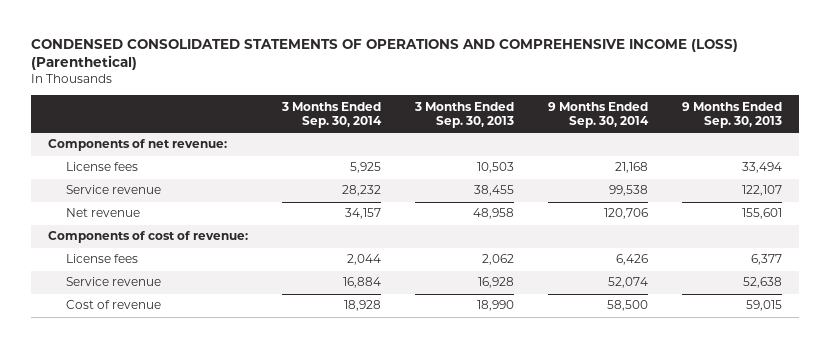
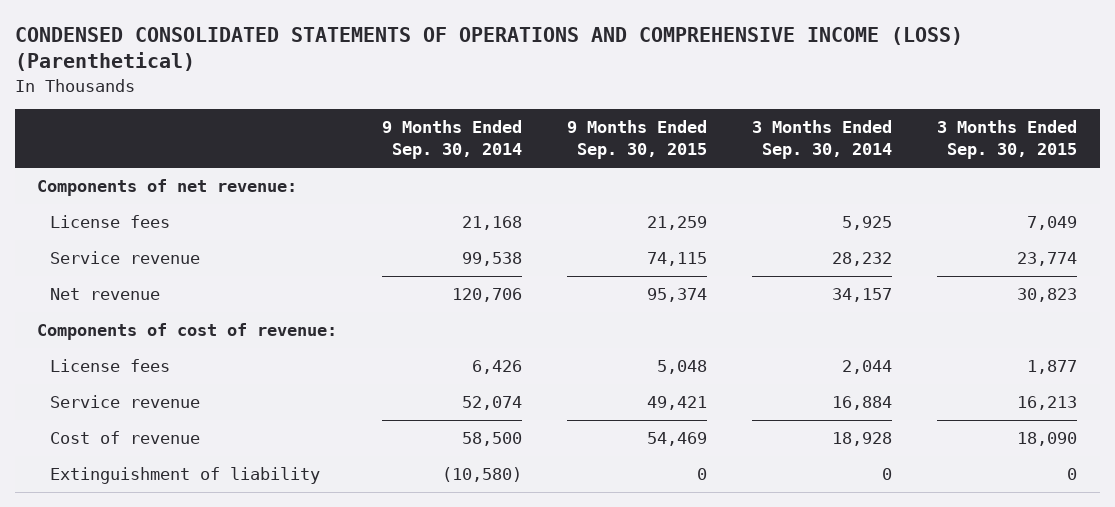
[413,101,514,129] 3 Months Ended Sep. 30, 2013 -> none
[681,101,782,129] 9 Months Ended Sep. 30, 2013 -> none
none -> [567,120,708,160] 9 Months Ended Sep. 30, 2015
none -> [937,120,1078,160] 3 Months Ended Sep. 30, 2015
none -> [49,467,320,485] Extinguishment of liability

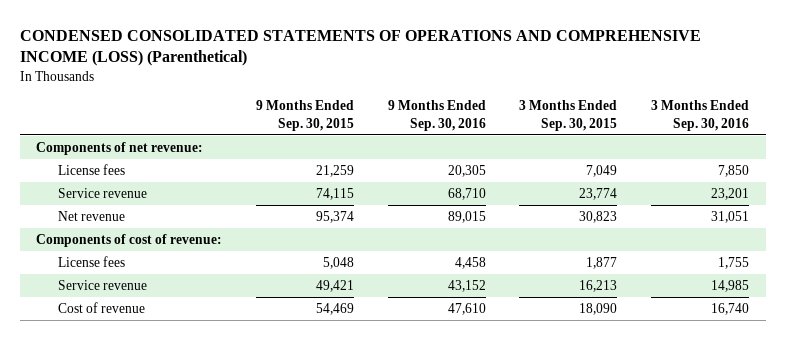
[382,120,523,160] 9 Months Ended Sep. 30, 2014 -> none
[752,120,893,160] 3 Months Ended Sep. 30, 2014 -> none
none -> [387,100,486,131] 9 Months Ended Sep. 30, 2016
none -> [651,100,750,131] 3 Months Ended Sep. 30, 2016
[49,467,320,485] Extinguishment of liability -> none

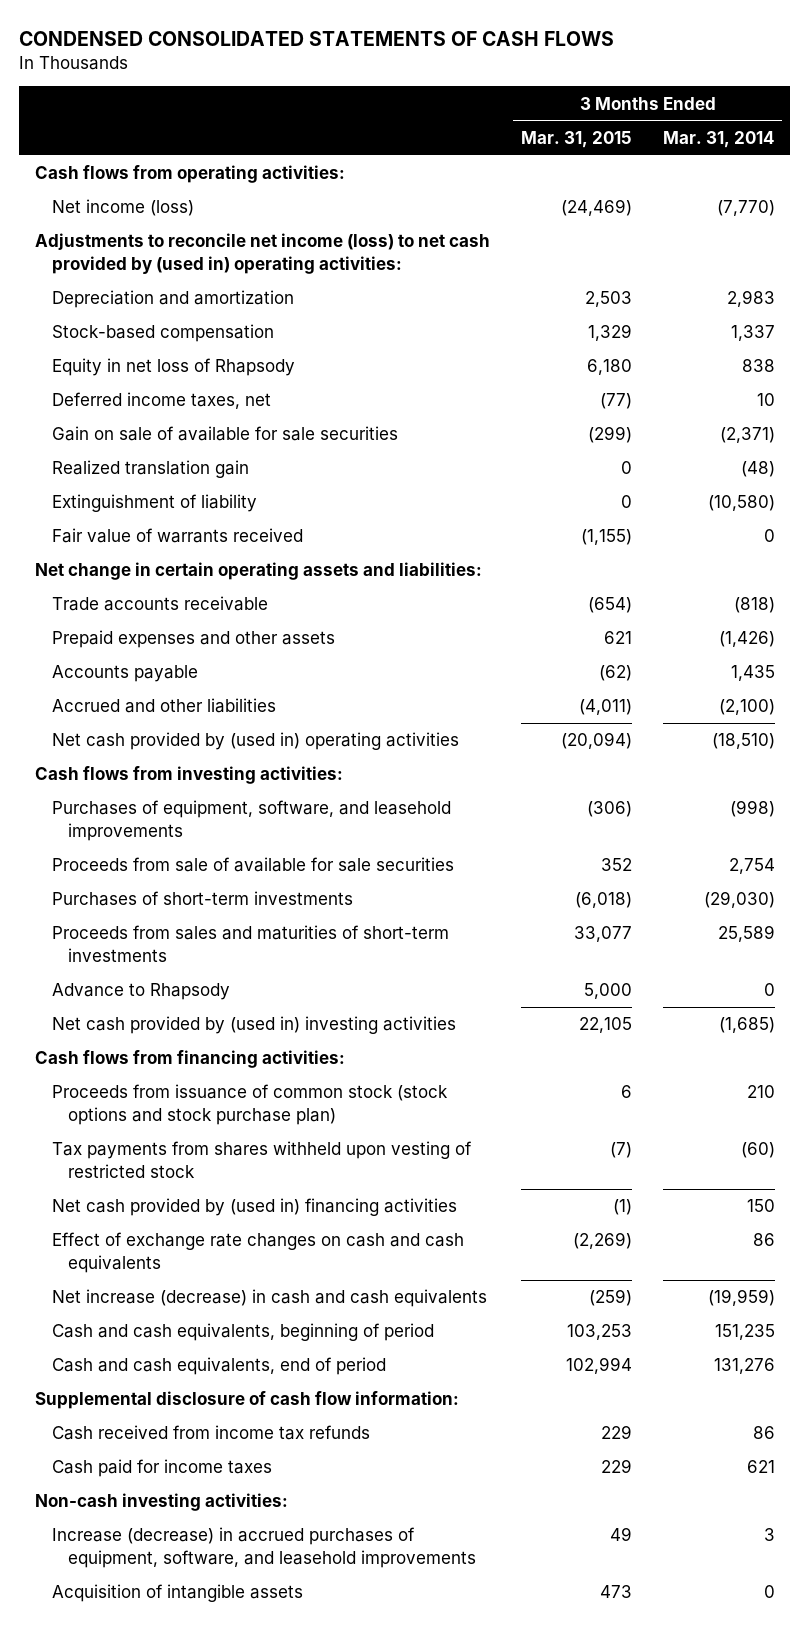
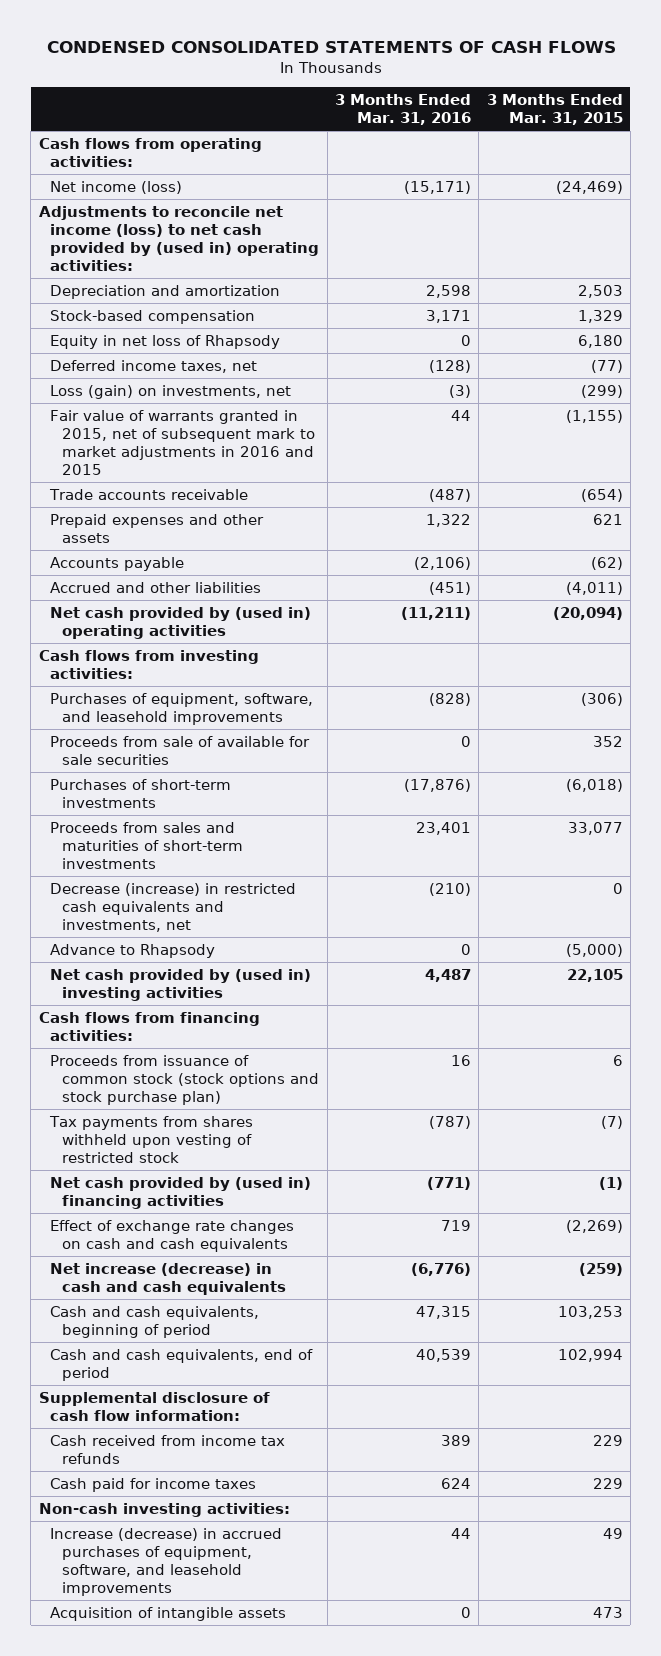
[662,130,775,148] Mar. 31, 2014 -> none
none -> [334,94,471,126] 3 Months Ended Mar. 31, 2016
[51,460,249,479] Realized translation gain -> none
[51,494,257,513] Extinguishment of liability -> none
[34,562,482,581] Net change in certain operating assets and liabilities: -> none
[51,426,398,442] Gain on sale of available for sale securities -> [50,384,292,399] Loss (gain) on investments, net
[51,528,303,544] Fair value of warrants received -> [50,409,315,475] Fair value of warrants granted in 2015, net of subsequent mark to market adjustments in 2016 and 2015
none -> [50,882,297,932] Decrease (increase) in restricted cash equivalents and investments, net
[583,983,632,1000] 5,000 -> [565,943,623,957] (5,000)

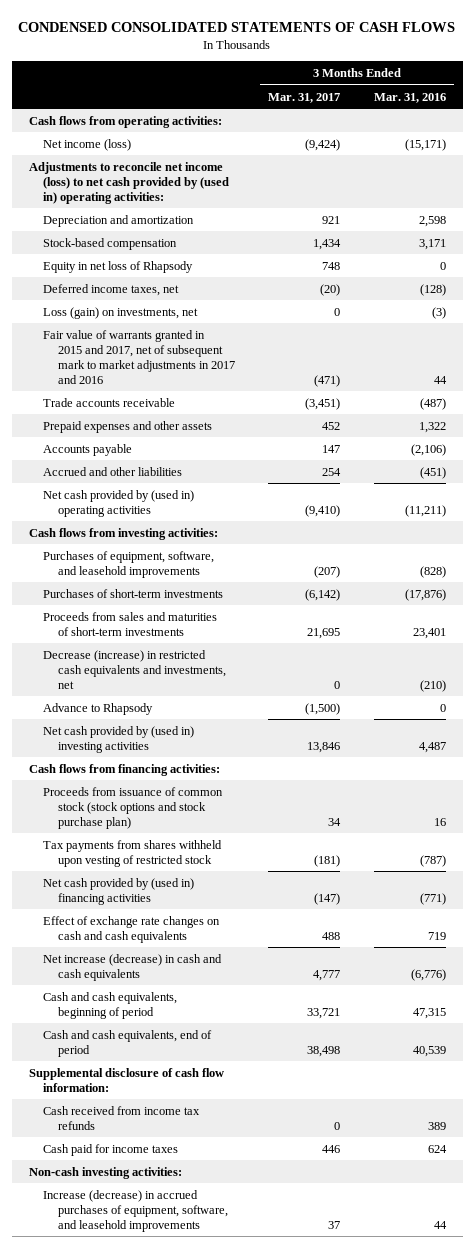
[486,94,623,126] 3 Months Ended Mar. 31, 2015 -> none
none -> [268,92,341,103] Mar. 31, 2017
[50,409,315,475] Fair value of warrants granted in 2015, net of subsequent mark to market adjustments in 2016 and 2015 -> [43,329,235,384] Fair value of warrants granted in 2015 and 2017, net of subsequent mark to market adjustments in 2017 and 2016
[50,735,311,765] Proceeds from sale of available for sale securities -> none
[50,1606,287,1621] Acquisition of intangible assets -> none

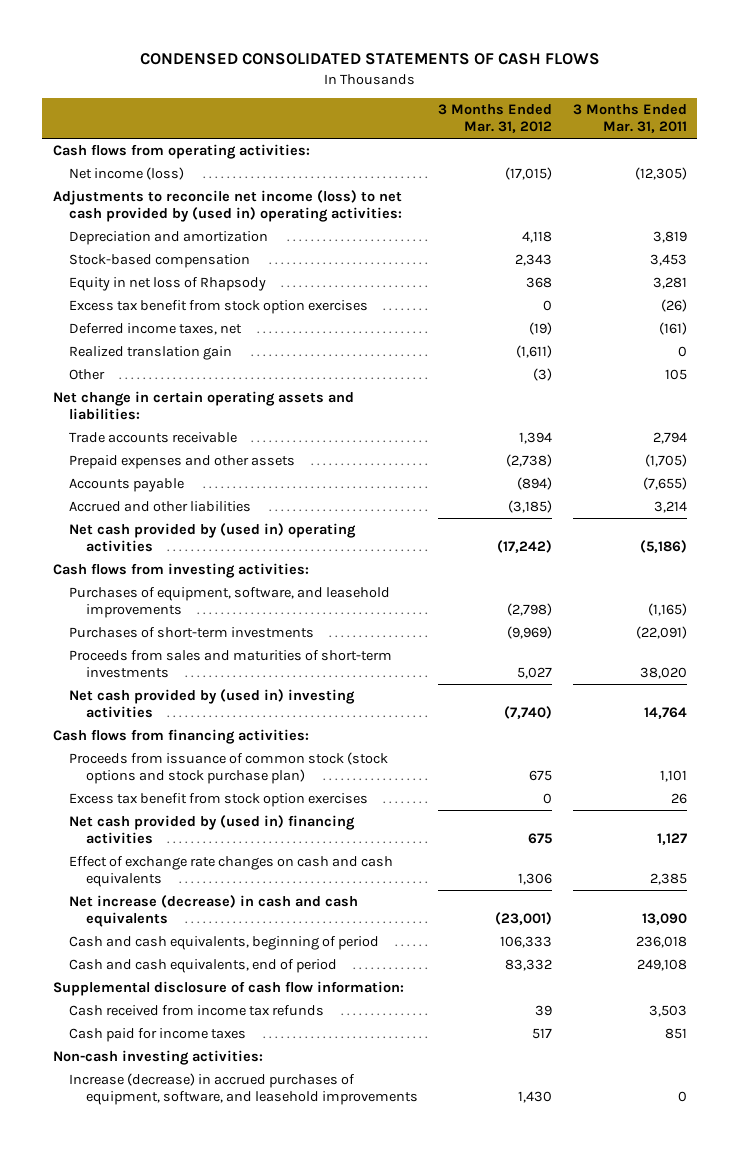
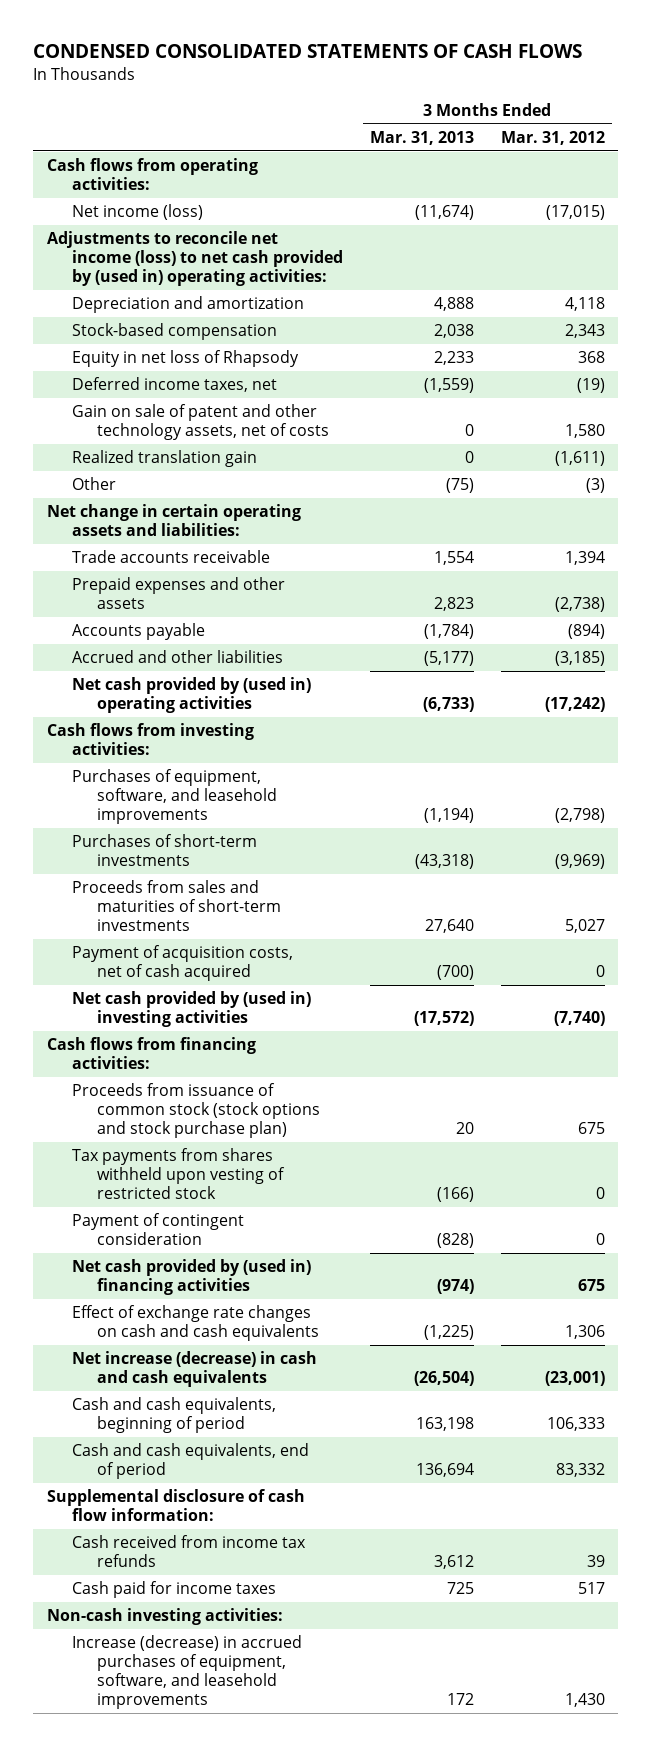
[572,104,687,134] 3 Months Ended Mar. 31, 2011 -> none
none -> [369,130,474,145] Mar. 31, 2013
[69,299,369,314] Excess tax benefit from stock option exercises -> none
none -> [71,404,329,441] Gain on sale of patent and other technology assets, net of costs
none -> [71,945,293,982] Payment of acquisition costs, net of cash acquired
[69,792,369,807] Excess tax benefit from stock option exercises -> none
none -> [71,1148,285,1200] Tax payments from shares withheld upon vesting of restricted stock
none -> [71,1213,244,1246] Payment of contingent consideration

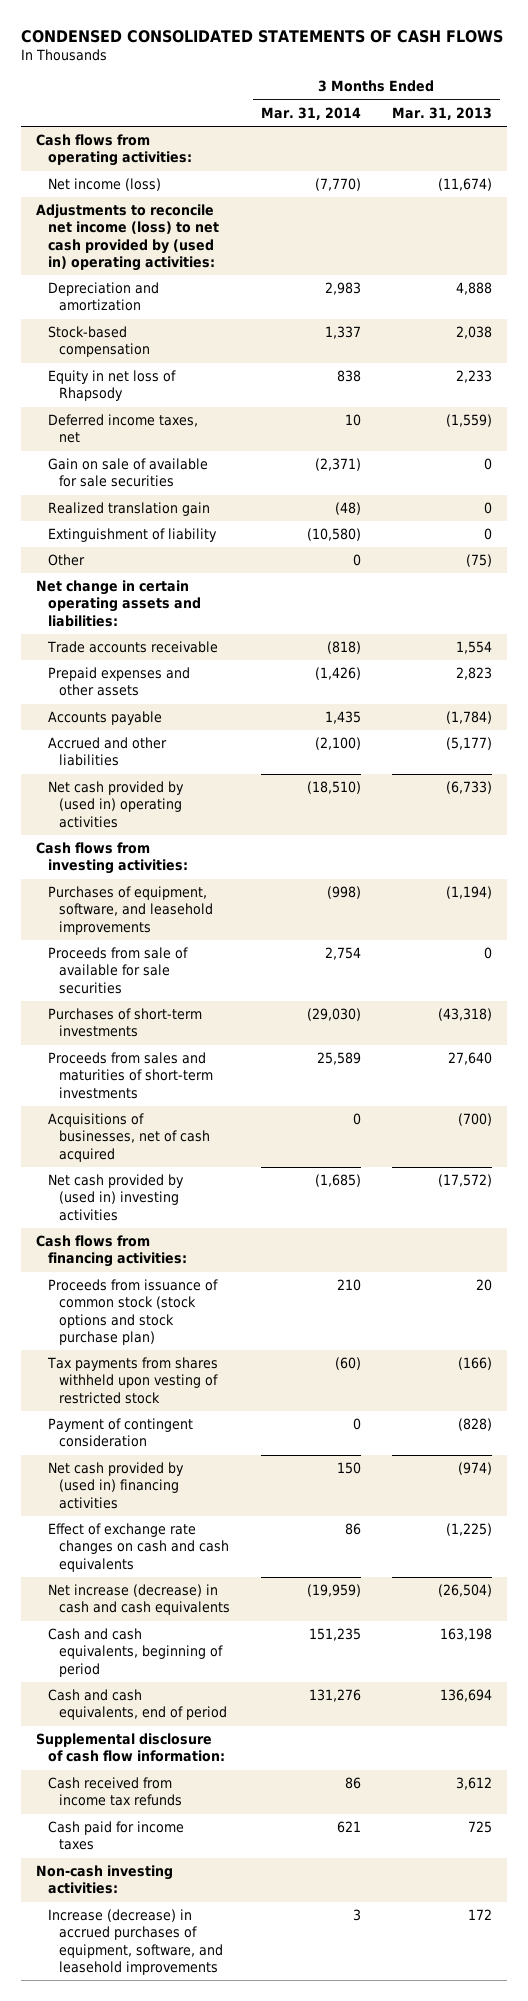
[500,130,605,145] Mar. 31, 2012 -> none
none -> [260,106,361,120] Mar. 31, 2014
[71,404,329,441] Gain on sale of patent and other technology assets, net of costs -> none
none -> [47,458,208,488] Gain on sale of available for sale securities
none -> [47,528,217,543] Extinguishment of liability
none -> [47,947,188,994] Proceeds from sale of available for sale securities
[71,945,293,982] Payment of acquisition costs, net of cash acquired -> [47,1113,210,1162] Acquisitions of businesses, net of cash acquired

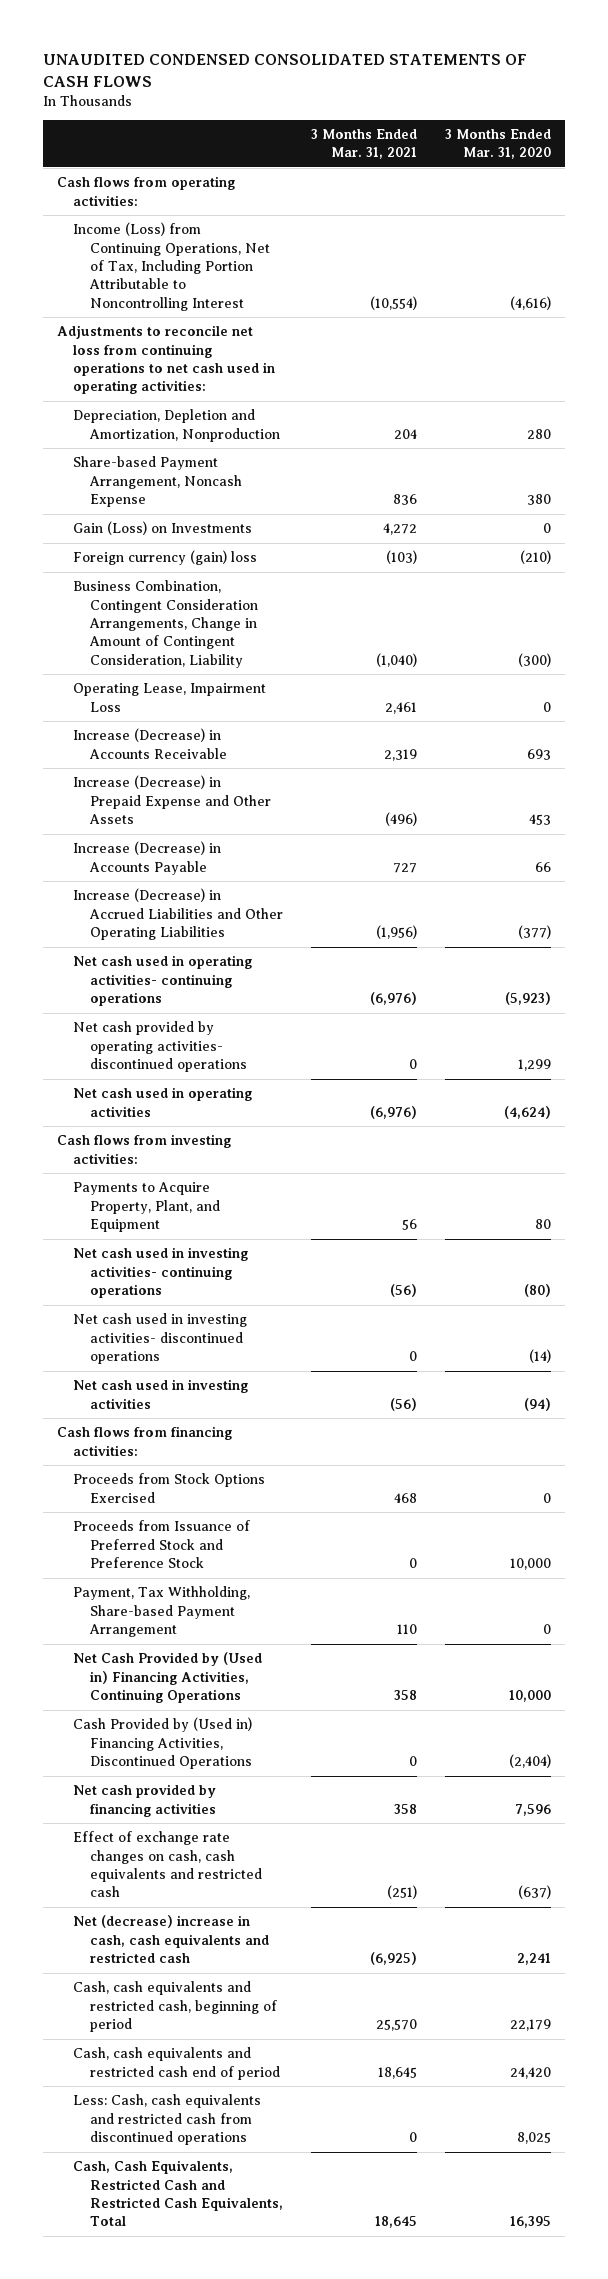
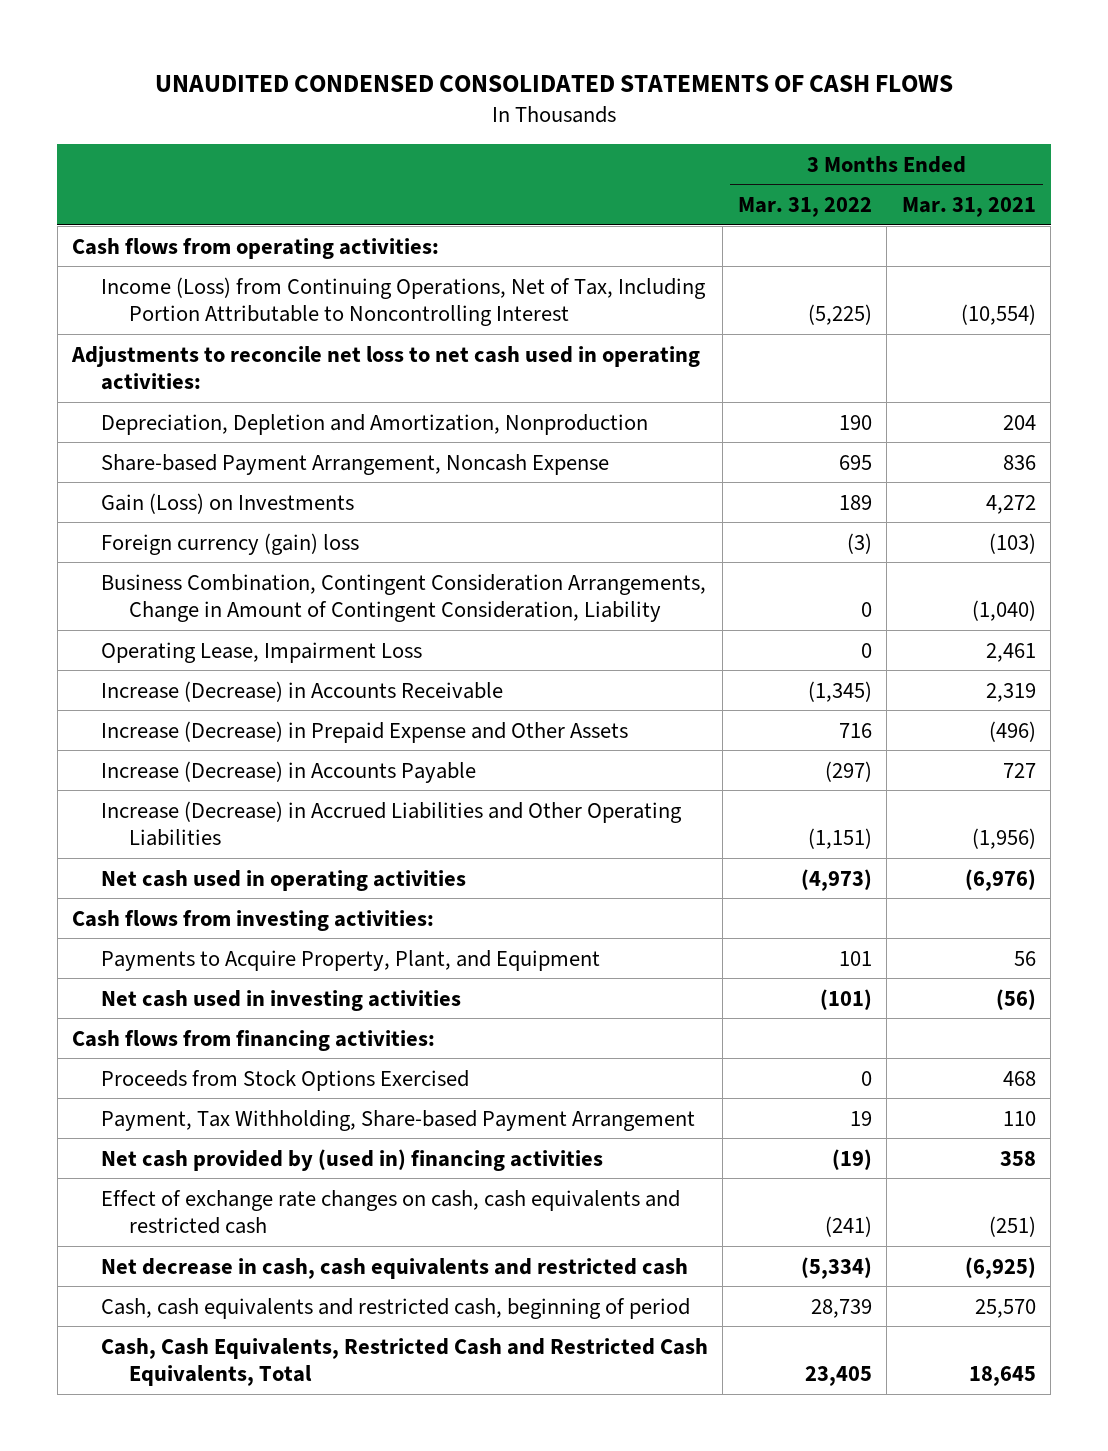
[445,129,552,160] 3 Months Ended Mar. 31, 2020 -> none
none -> [737,197,872,218] Mar. 31, 2022
[56,325,276,395] Adjustments to reconcile net loss from continuing operations to net cash used in operating activities: -> [71,345,701,391] Adjustments to reconcile net loss to net cash used in operating activities:
[73,955,253,1006] Net cash used in operating activities- continuing operations -> none
[73,1021,247,1072] Net cash provided by operating activities- discontinued operations -> none
[73,1247,249,1298] Net cash used in investing activities- continuing operations -> none
[73,1313,248,1364] Net cash used in investing activities- discontinued operations -> none
[73,1520,251,1568] Proceeds from Issuance of Preferred Stock and Preference Stock -> none
[73,1652,263,1703] Net Cash Provided by (Used in) Financing Activities, Continuing Operations -> none
[73,1717,253,1769] Cash Provided by (Used in) Financing Activities, Discontinued Operations -> none
[73,1784,217,1817] Net cash provided by financing activities -> [100,1148,603,1171] Net cash provided by (used in) financing activities
[73,1915,269,1963] Net (decrease) increase in cash, cash equivalents and restricted cash -> [100,1257,688,1279] Net decrease in cash, cash equivalents and restricted cash
[73,2047,280,2080] Cash, cash equivalents and restricted cash end of period -> none
[73,2094,262,2145] Less: Cash, cash equivalents and restricted cash from discontinued operations -> none

